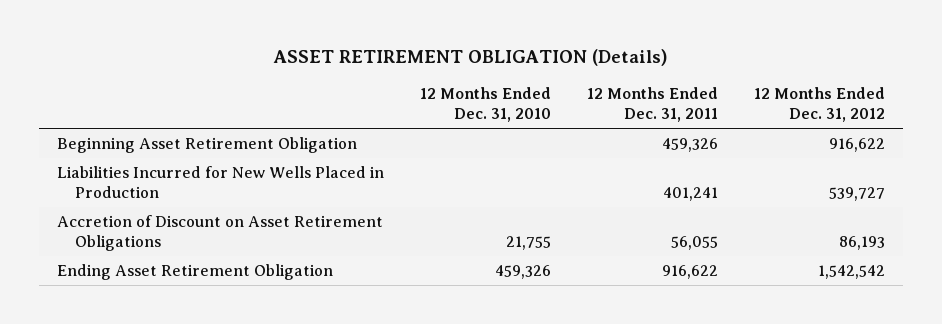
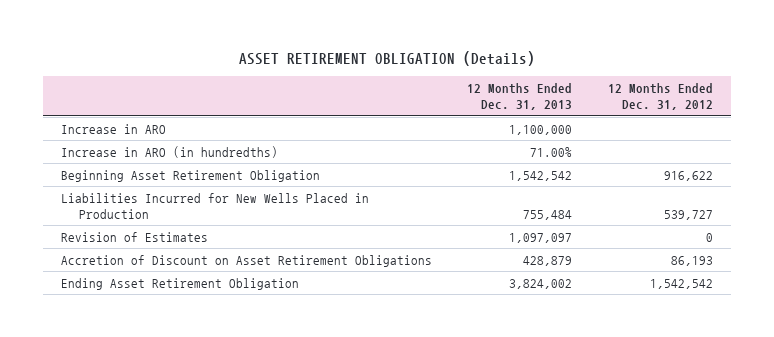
[419,87,551,123] 12 Months Ended Dec. 31, 2010 -> none
[586,87,718,123] 12 Months Ended Dec. 31, 2011 -> none
none -> [467,83,573,111] 12 Months Ended Dec. 31, 2013
none -> [60,123,166,134] Increase in ARO
none -> [60,145,278,158] Increase in ARO (in hundredths)
none -> [60,231,208,242] Revision of Estimates

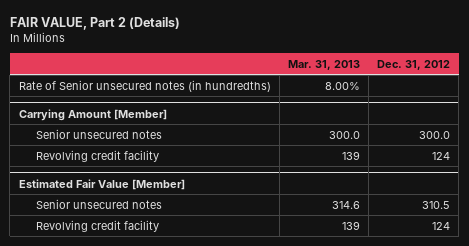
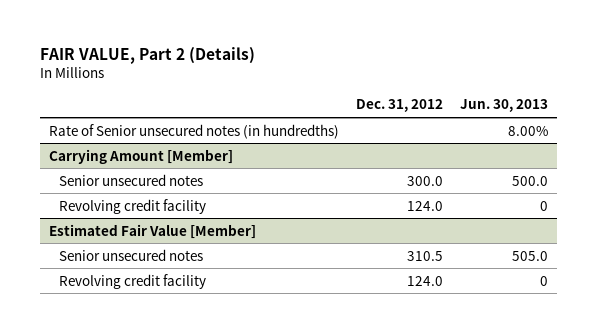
[287,59,360,70] Mar. 31, 2013 -> none
none -> [460,99,549,113] Jun. 30, 2013
[431,151,450,160] 124 -> [406,200,443,211] 124.0
[431,221,450,230] 124 -> [406,275,443,286] 124.0

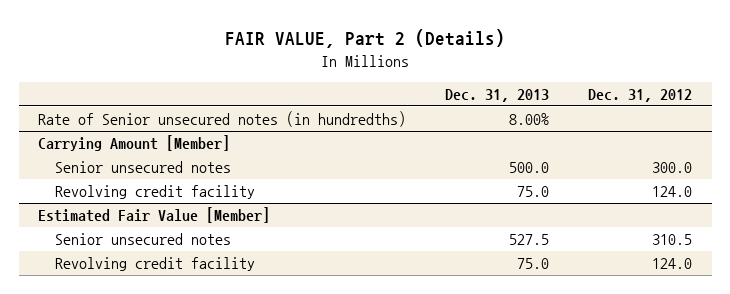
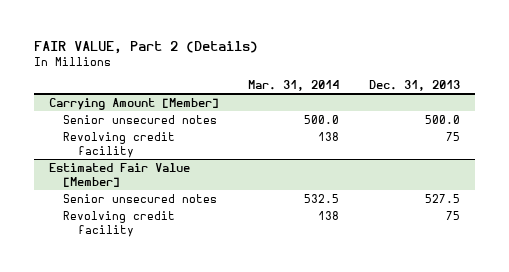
[588,89,693,103] Dec. 31, 2012 -> none
none -> [248,80,340,92] Mar. 31, 2014
[38,111,407,128] Rate of Senior unsecured notes (in hundredths) -> none
[517,186,550,198] 75.0 -> [445,131,460,141] 75
[517,258,550,270] 75.0 -> [445,210,460,220] 75

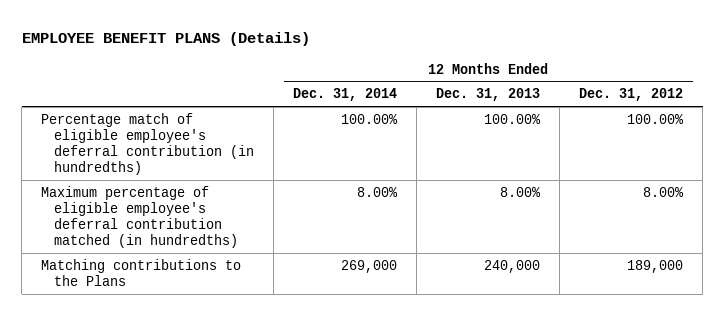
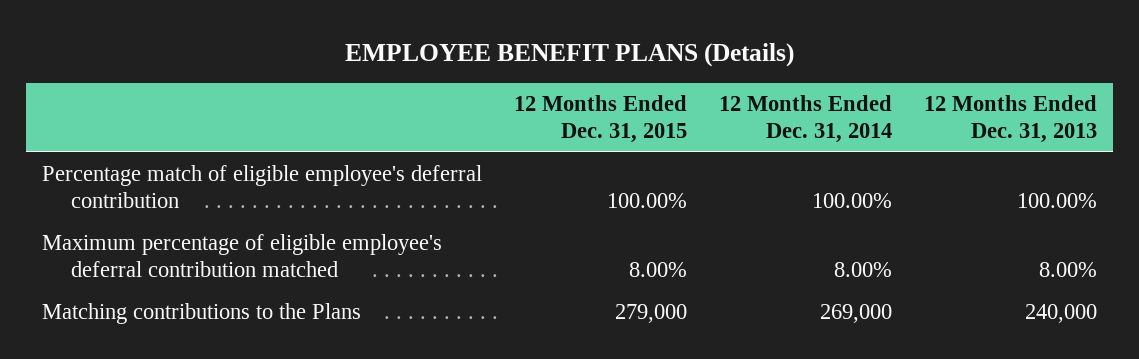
[579,88,684,102] Dec. 31, 2012 -> none
none -> [514,95,688,143] 12 Months Ended Dec. 31, 2015
[41,112,255,175] Percentage match of eligible employee's deferral contribution (in hundredths) -> [42,165,483,208] Percentage match of eligible employee's deferral contribution
[41,185,239,248] Maximum percentage of eligible employee's deferral contribution matched (in hundredths) -> [42,234,443,277] Maximum percentage of eligible employee's deferral contribution matched

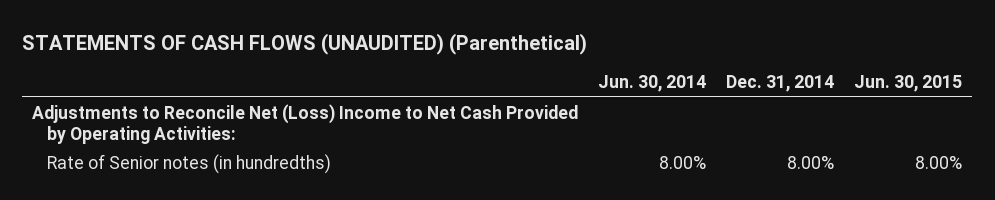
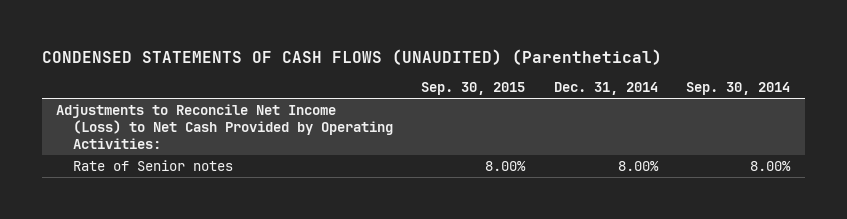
[22,32,588,55] STATEMENTS OF CASH FLOWS (UNAUDITED) (Parenthetical) -> [42,49,663,66] CONDENSED STATEMENTS OF CASH FLOWS (UNAUDITED) (Parenthetical)
[598,75,707,93] Jun. 30, 2014 -> none
[854,75,963,93] Jun. 30, 2015 -> none
none -> [421,82,526,96] Sep. 30, 2015
none -> [686,82,791,96] Sep. 30, 2014
[32,104,579,144] Adjustments to Reconcile Net (Loss) Income to Net Cash Provided by Operating Activities: -> [56,103,394,150] Adjustments to Reconcile Net Income (Loss) to Net Cash Provided by Operating Activities:
[47,154,332,175] Rate of Senior notes (in hundredths) -> [73,159,234,171] Rate of Senior notes

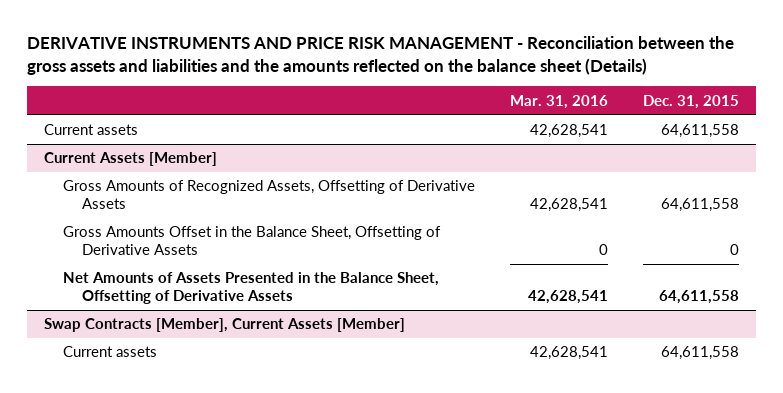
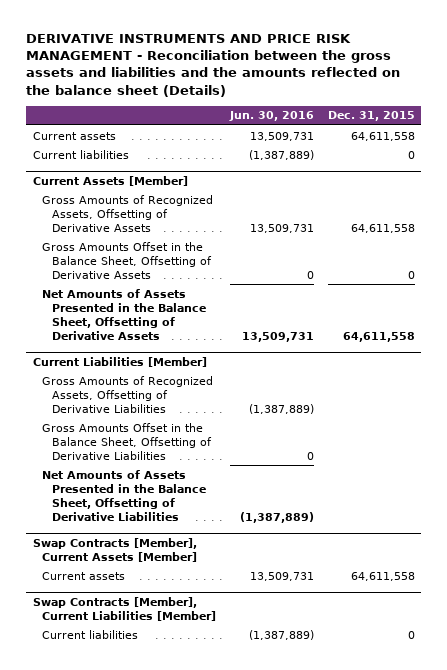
[509,94,608,109] Mar. 31, 2016 -> none
none -> [228,111,314,122] Jun. 30, 2016
none -> [32,149,129,159] Current liabilities
none -> [32,356,207,367] Current Liabilities [Member]
none -> [42,375,214,413] Gross Amounts of Recognized Assets, Offsetting of Derivative Liabilities
none -> [42,422,212,460] Gross Amounts Offset in the Balance Sheet, Offsetting of Derivative Liabilities
none -> [42,469,206,521] Net Amounts of Assets Presented in the Balance Sheet, Offsetting of Derivative Liabilities
none -> [32,596,217,621] Swap Contracts [Member], Current Liabilities [Member]
none -> [42,629,139,639] Current liabilities

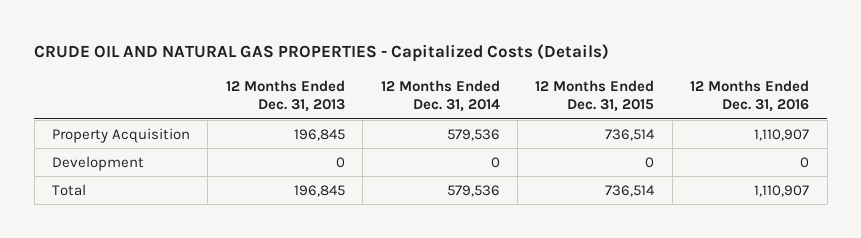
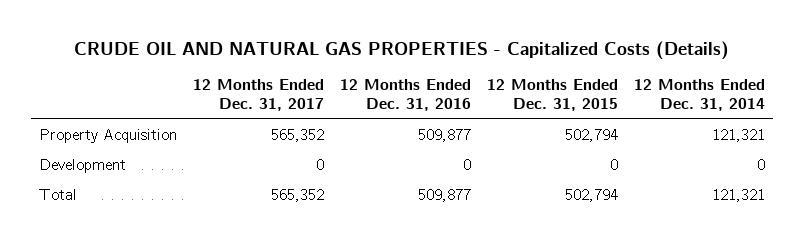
[225,79,345,113] 12 Months Ended Dec. 31, 2013 -> none
none -> [193,79,325,111] 12 Months Ended Dec. 31, 2017
[446,128,500,141] 579,536 -> [712,129,766,143] 121,321
[605,128,656,141] 736,514 -> [565,129,619,143] 502,794
[754,128,810,141] 1,110,907 -> [418,129,472,143] 509,877
[446,184,500,197] 579,536 -> [712,189,766,203] 121,321
[605,184,656,197] 736,514 -> [565,189,619,203] 502,794
[754,184,810,197] 1,110,907 -> [418,189,472,203] 509,877

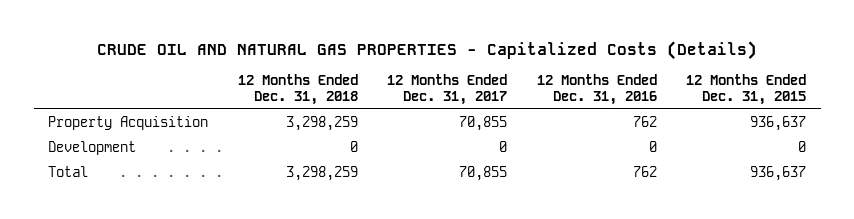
[634,79,766,111] 12 Months Ended Dec. 31, 2014 -> none
none -> [237,74,358,106] 12 Months Ended Dec. 31, 2018
[271,129,325,143] 565,352 -> [459,116,508,132] 70,855
[418,129,472,143] 509,877 -> [632,116,657,128] 762
[565,129,619,143] 502,794 -> [750,116,807,132] 936,637
[271,189,325,203] 565,352 -> [459,166,508,182] 70,855
[418,189,472,203] 509,877 -> [632,166,657,178] 762
[565,189,619,203] 502,794 -> [750,166,807,182] 936,637

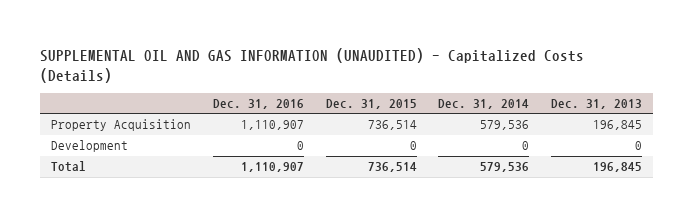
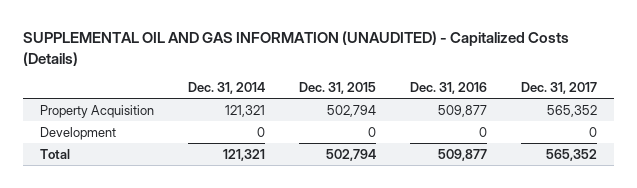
[551,99,643,110] Dec. 31, 2013 -> none
none -> [520,82,597,95] Dec. 31, 2017
[240,120,304,131] 1,110,907 -> [437,104,487,117] 509,877
[367,120,417,131] 736,514 -> [326,104,376,117] 502,794
[480,120,530,131] 579,536 -> [224,104,265,117] 121,321
[240,162,304,173] 1,110,907 -> [437,148,487,161] 509,877
[367,162,417,173] 736,514 -> [325,148,376,161] 502,794
[480,162,530,173] 579,536 -> [222,148,265,161] 121,321

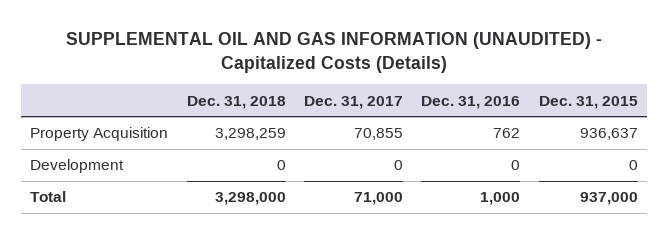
[187,82,265,95] Dec. 31, 2014 -> none
none -> [186,95,286,109] Dec. 31, 2018
[326,104,376,117] 502,794 -> [579,128,638,141] 936,637
[437,104,487,117] 509,877 -> [493,128,521,139] 762
[546,104,597,117] 565,352 -> [354,128,404,141] 70,855
[325,148,376,161] 502,794 -> [579,192,638,206] 937,000
[437,148,487,161] 509,877 -> [480,192,521,206] 1,000
[545,148,597,161] 565,352 -> [354,192,404,206] 71,000

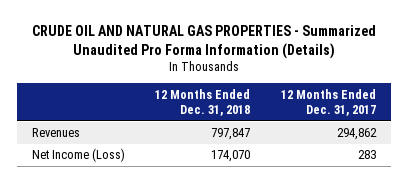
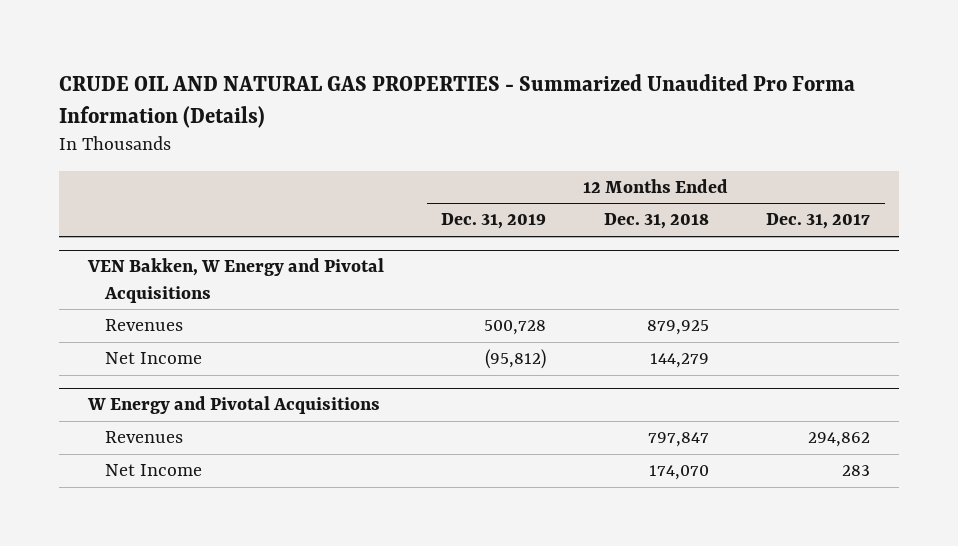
none -> [441,213,547,230] Dec. 31, 2019
none -> [87,258,385,303] VEN Bakken, W Energy and Pivotal Acquisitions
none -> [104,319,183,332] Revenues
none -> [104,352,202,365] Net Income
none -> [87,396,381,415] W Energy and Pivotal Acquisitions
[31,148,125,163] Net Income (Loss) -> [104,464,202,477] Net Income

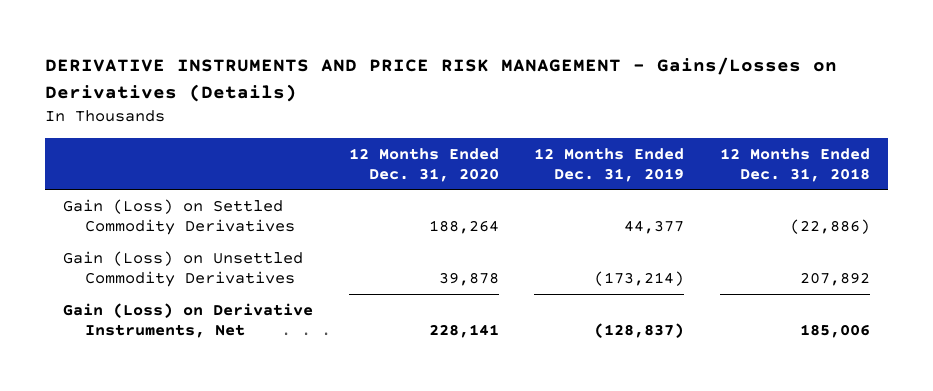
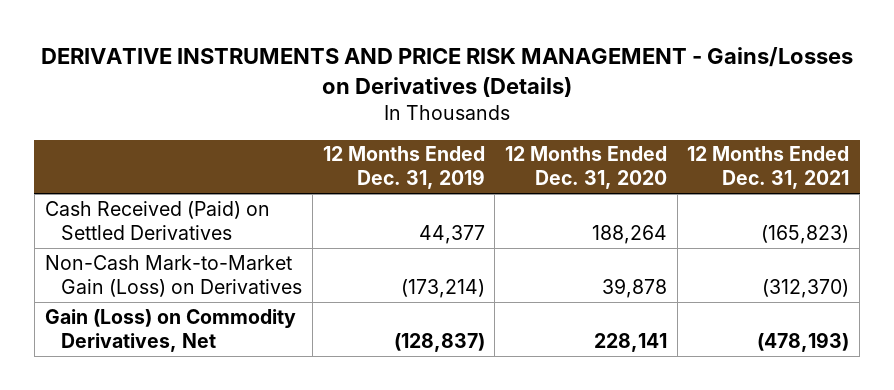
[720,147,871,182] 12 Months Ended Dec. 31, 2018 -> none
none -> [687,146,850,190] 12 Months Ended Dec. 31, 2021
[62,198,296,235] Gain (Loss) on Settled Commodity Derivatives -> [44,200,270,240] Cash Received (Paid) on Settled Derivatives
[62,250,303,287] Gain (Loss) on Unsettled Commodity Derivatives -> [44,254,303,297] Non-Cash Mark-to-Market Gain (Loss) on Derivatives
[62,302,313,338] Gain (Loss) on Derivative Instruments, Net -> [44,308,296,352] Gain (Loss) on Commodity Derivatives, Net

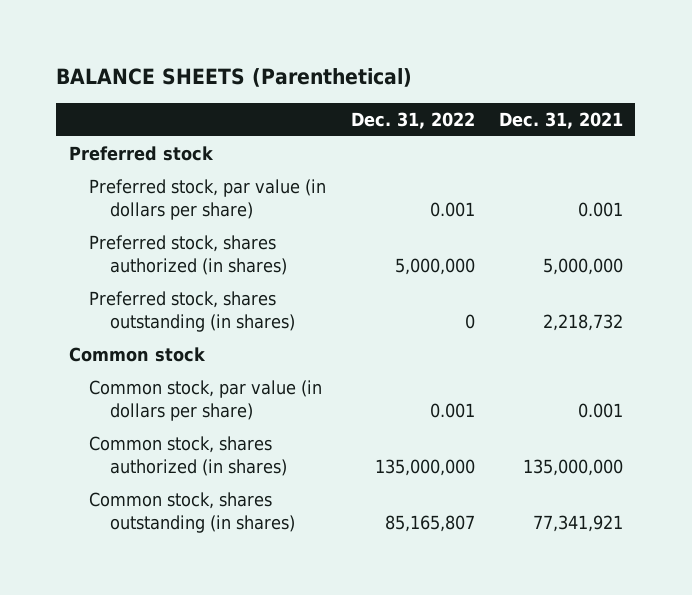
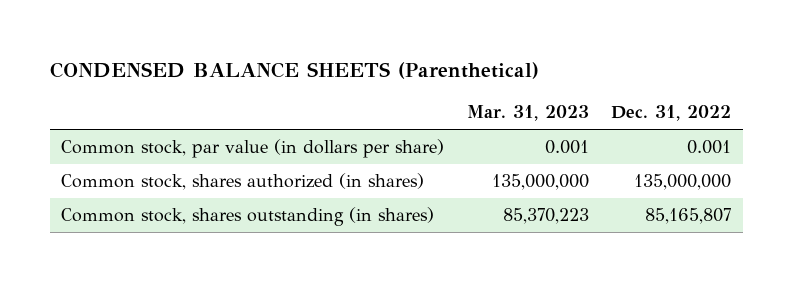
[56,68,413,88] BALANCE SHEETS (Parenthetical) -> [49,62,539,80] CONDENSED BALANCE SHEETS (Parenthetical)
[499,111,624,129] Dec. 31, 2021 -> none
none -> [466,105,589,122] Mar. 31, 2023
[68,146,214,162] Preferred stock -> none
[89,179,327,220] Preferred stock, par value (in dollars per share) -> none
[89,235,288,275] Preferred stock, shares authorized (in shares) -> none
[89,291,296,332] Preferred stock, shares outstanding (in shares) -> none
[68,347,206,363] Common stock -> none

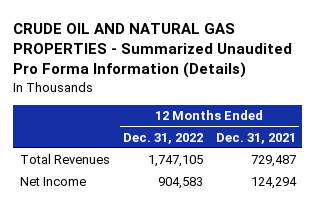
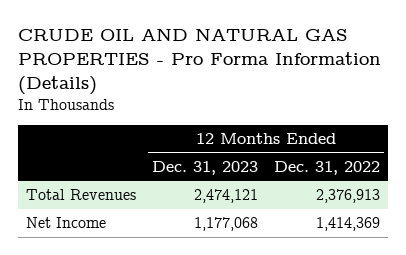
[13,22,293,78] CRUDE OIL AND NATURAL GAS PROPERTIES - Summarized Unaudited Pro Forma Information (Details) -> [17,28,381,96] CRUDE OIL AND NATURAL GAS PROPERTIES - Pro Forma Information (Details)
[215,132,296,144] Dec. 31, 2021 -> none
none -> [151,160,258,175] Dec. 31, 2023
[147,155,203,168] 1,747,105 -> [315,189,380,204] 2,376,913
[157,177,203,190] 904,583 -> [315,217,380,232] 1,414,369

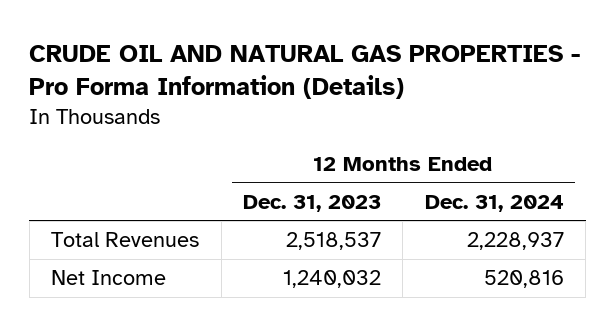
[273,160,380,175] Dec. 31, 2022 -> none
none -> [424,194,564,212] Dec. 31, 2024
[193,189,258,204] 2,474,121 -> [286,232,382,251] 2,518,537
[193,217,258,232] 1,177,068 -> [283,270,382,289] 1,240,032

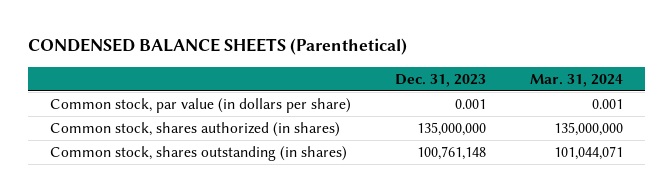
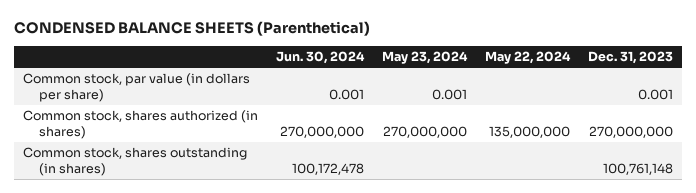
[529,73,623,87] Mar. 31, 2024 -> none
none -> [276,51,366,65] Jun. 30, 2024
none -> [382,51,469,65] May 23, 2024
none -> [485,51,572,65] May 22, 2024
[416,122,486,137] 135,000,000 -> [589,126,674,139] 270,000,000

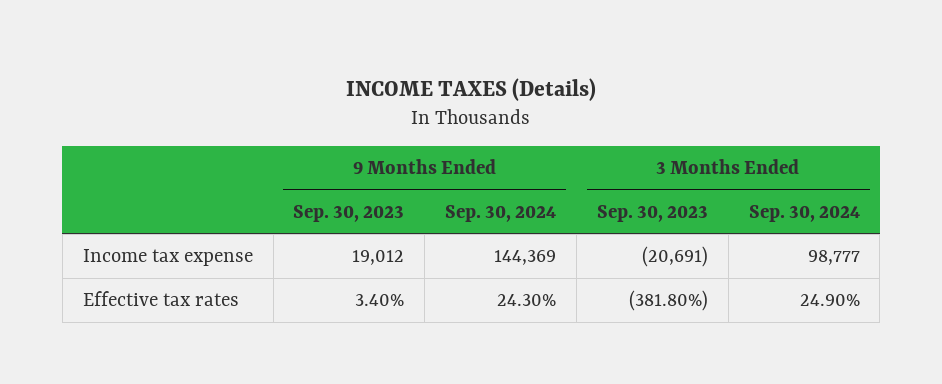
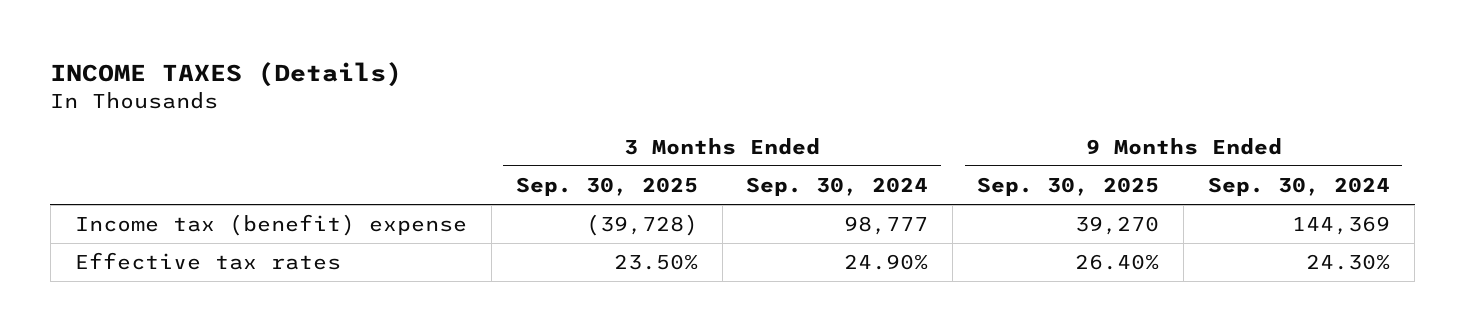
[293,204,405,222] Sep. 30, 2023 -> none
[596,204,708,222] Sep. 30, 2023 -> none
none -> [515,176,698,196] Sep. 30, 2025
none -> [977,176,1160,196] Sep. 30, 2025
[82,248,253,266] Income tax expense -> [74,214,467,237] Income tax (benefit) expense

